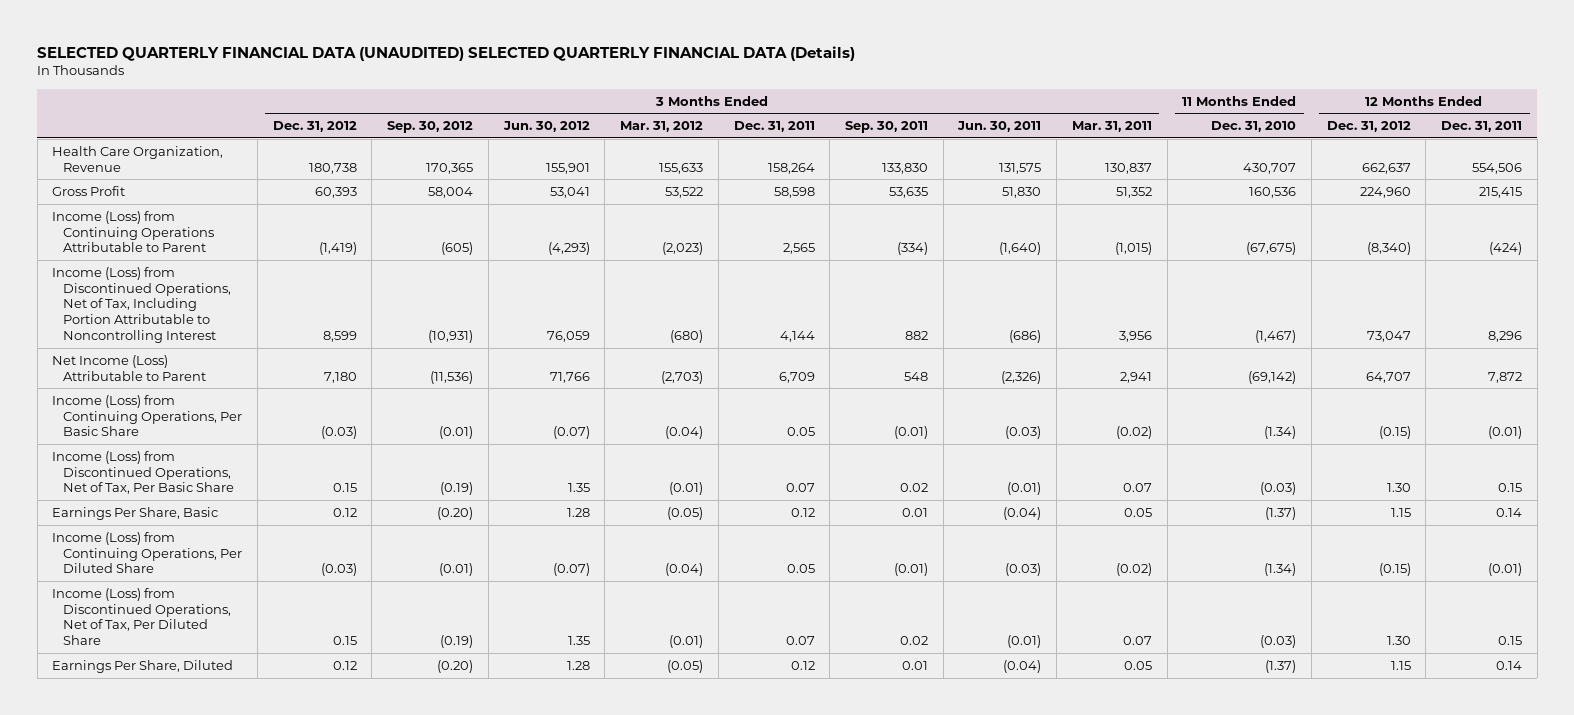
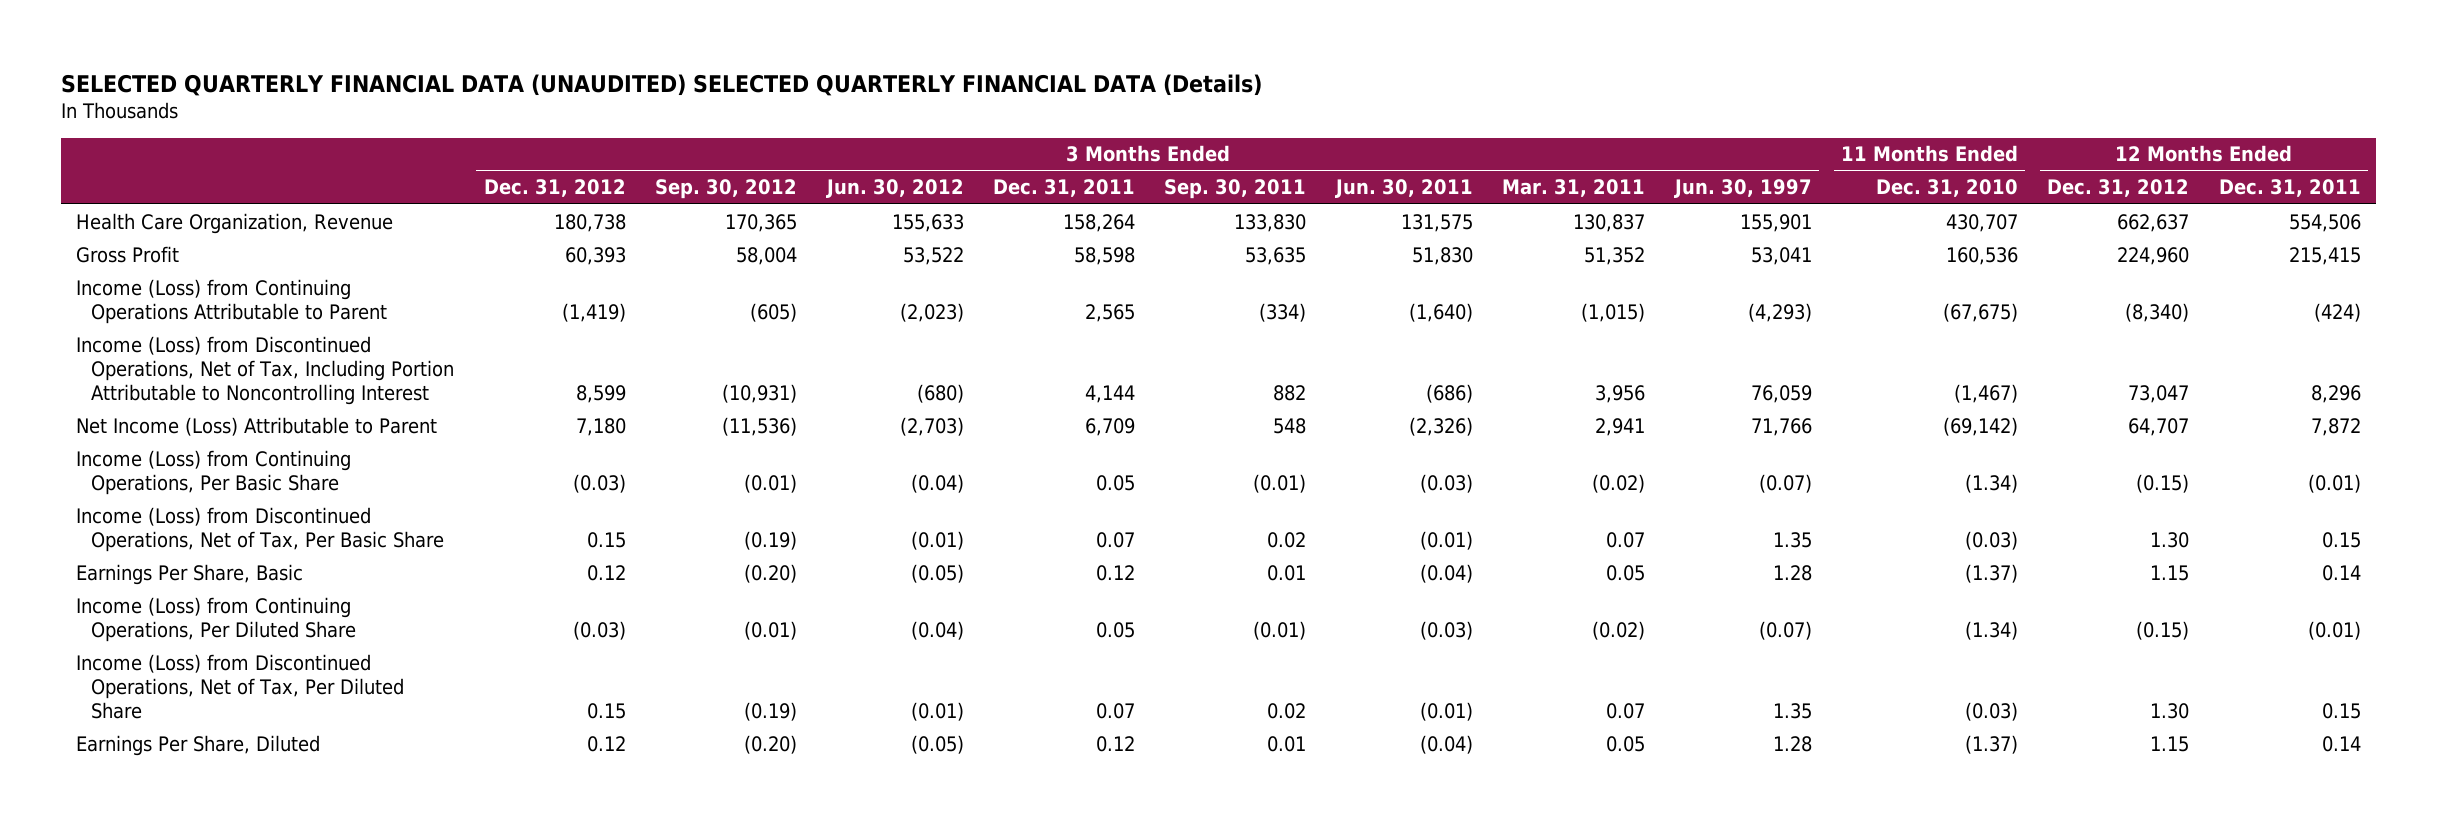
[620,121,704,133] Mar. 31, 2012 -> none
none -> [1673,179,1812,199] Jun. 30, 1997
[545,162,590,174] 155,901 -> [891,213,964,232] 155,633
[549,186,590,198] 53,041 -> [902,246,964,265] 53,522
[547,242,590,256] (4,293) -> [899,302,964,322] (2,023)
[546,330,590,342] 76,059 -> [916,383,964,403] (680)
[549,371,590,383] 71,766 -> [899,416,964,436] (2,703)
[552,426,590,440] (0.07) -> [910,473,964,493] (0.04)
[567,483,590,493] 1.35 -> [910,530,964,550] (0.01)
[566,507,590,517] 1.28 -> [910,563,964,583] (0.05)
[552,563,590,577] (0.07) -> [910,620,964,640] (0.04)
[567,636,590,646] 1.35 -> [910,701,964,721] (0.01)
[566,660,590,670] 1.28 -> [910,734,964,754] (0.05)

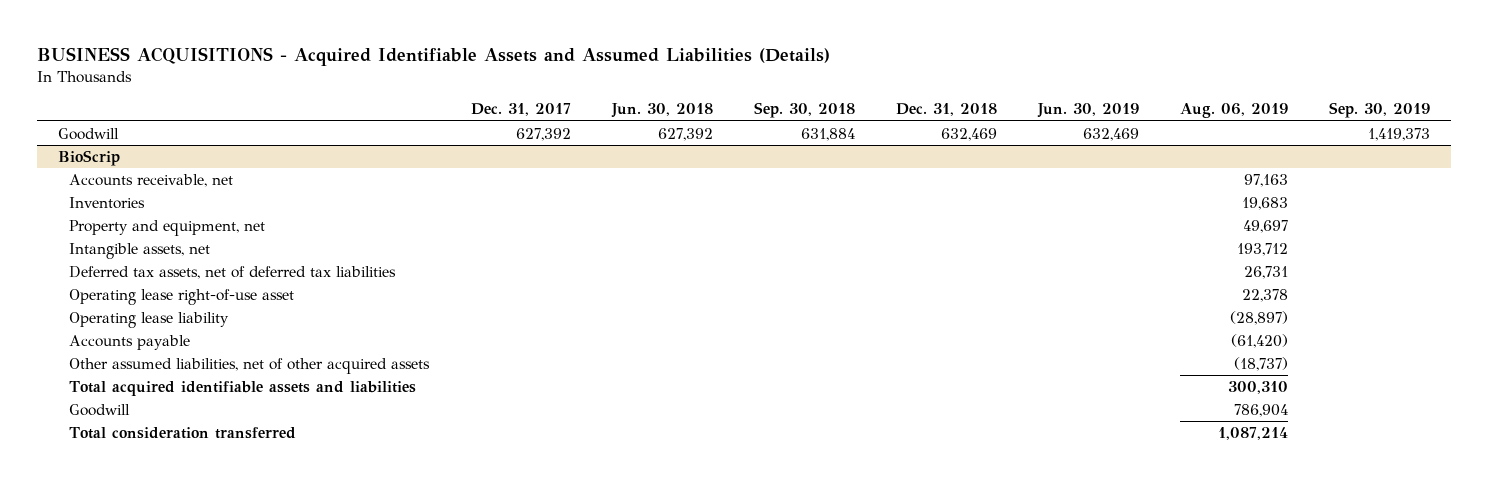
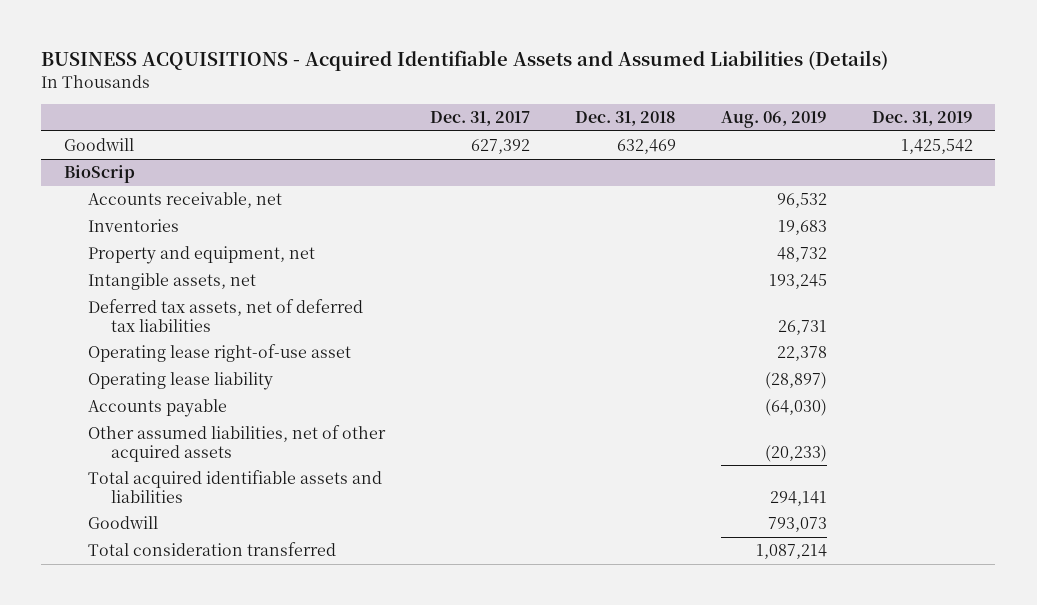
[610,103,713,119] Jun. 30, 2018 -> none
[753,102,855,119] Sep. 30, 2018 -> none
[1037,103,1140,119] Jun. 30, 2019 -> none
[1329,102,1431,119] Sep. 30, 2019 -> none
none -> [871,111,973,127] Dec. 31, 2019
[1244,173,1289,187] 97,163 -> [776,193,827,209] 96,532
[1243,219,1289,233] 49,697 -> [776,247,827,263] 48,732
[1237,242,1289,256] 193,712 -> [768,274,827,290] 193,245
[1231,333,1289,348] (61,420) -> [764,399,827,417] (64,030)
[1234,356,1289,371] (18,737) -> [764,444,827,462] (20,233)
[1228,380,1289,394] 300,310 -> [769,490,827,506] 294,141
[1234,403,1289,417] 786,904 -> [767,517,827,533] 793,073

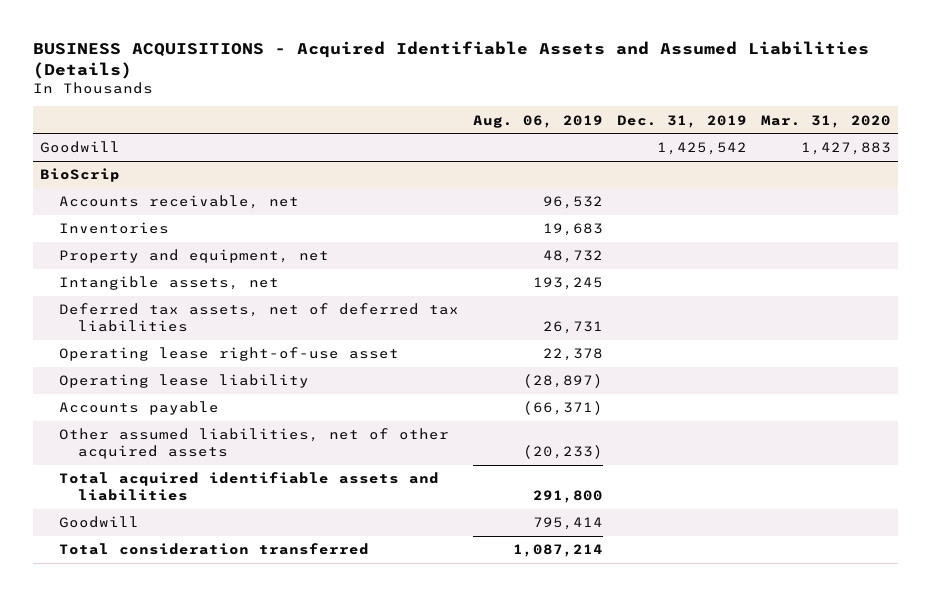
[429,111,530,127] Dec. 31, 2017 -> none
[574,111,676,127] Dec. 31, 2018 -> none
none -> [760,114,891,128] Mar. 31, 2020
[764,399,827,417] (64,030) -> [522,401,603,416] (66,371)
[769,490,827,506] 294,141 -> [532,490,603,504] 291,800
[767,517,827,533] 793,073 -> [532,517,603,531] 795,414

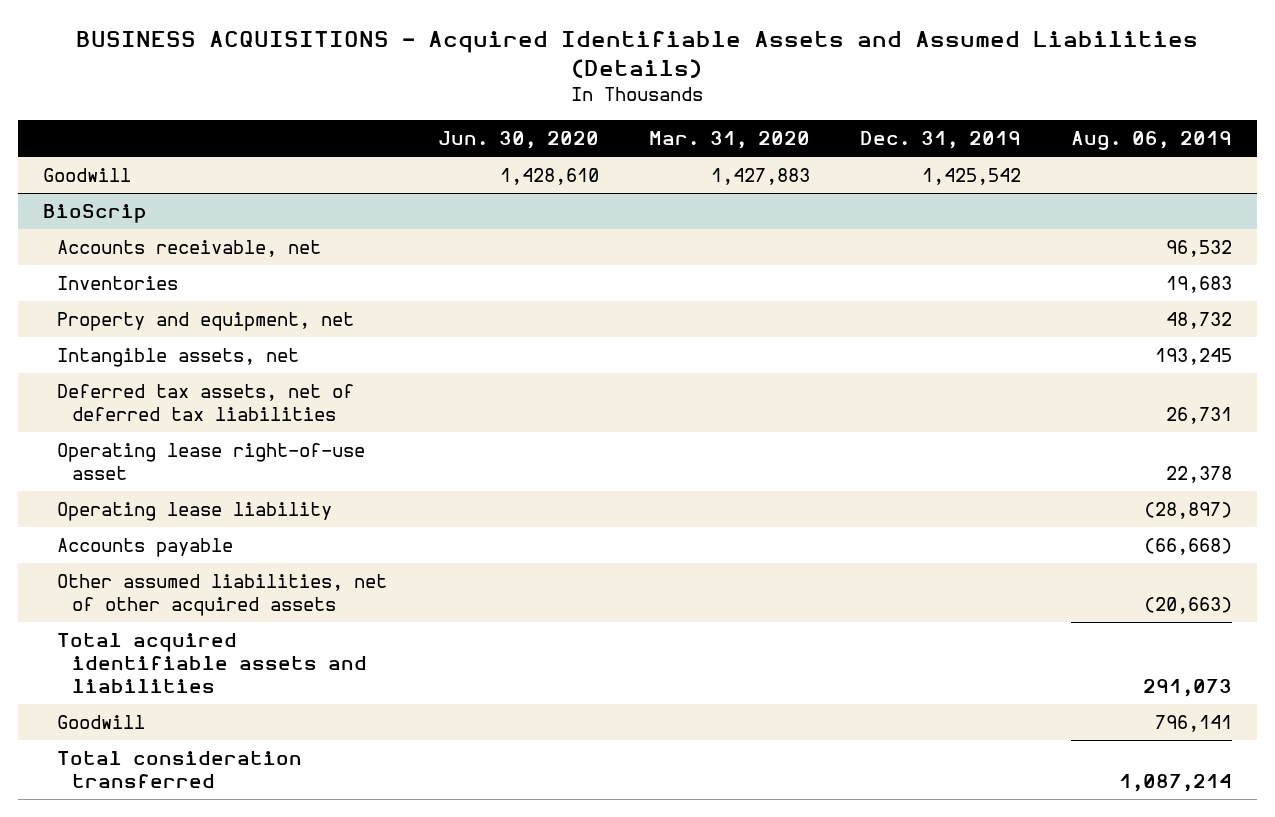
none -> [437,131,599,150] Jun. 30, 2020
[522,401,603,416] (66,371) -> [1144,538,1233,556] (66,668)
[522,445,603,460] (20,233) -> [1144,597,1233,615] (20,663)
[532,490,603,504] 291,800 -> [1143,679,1233,698] 291,073
[532,517,603,531] 795,414 -> [1155,715,1233,733] 796,141

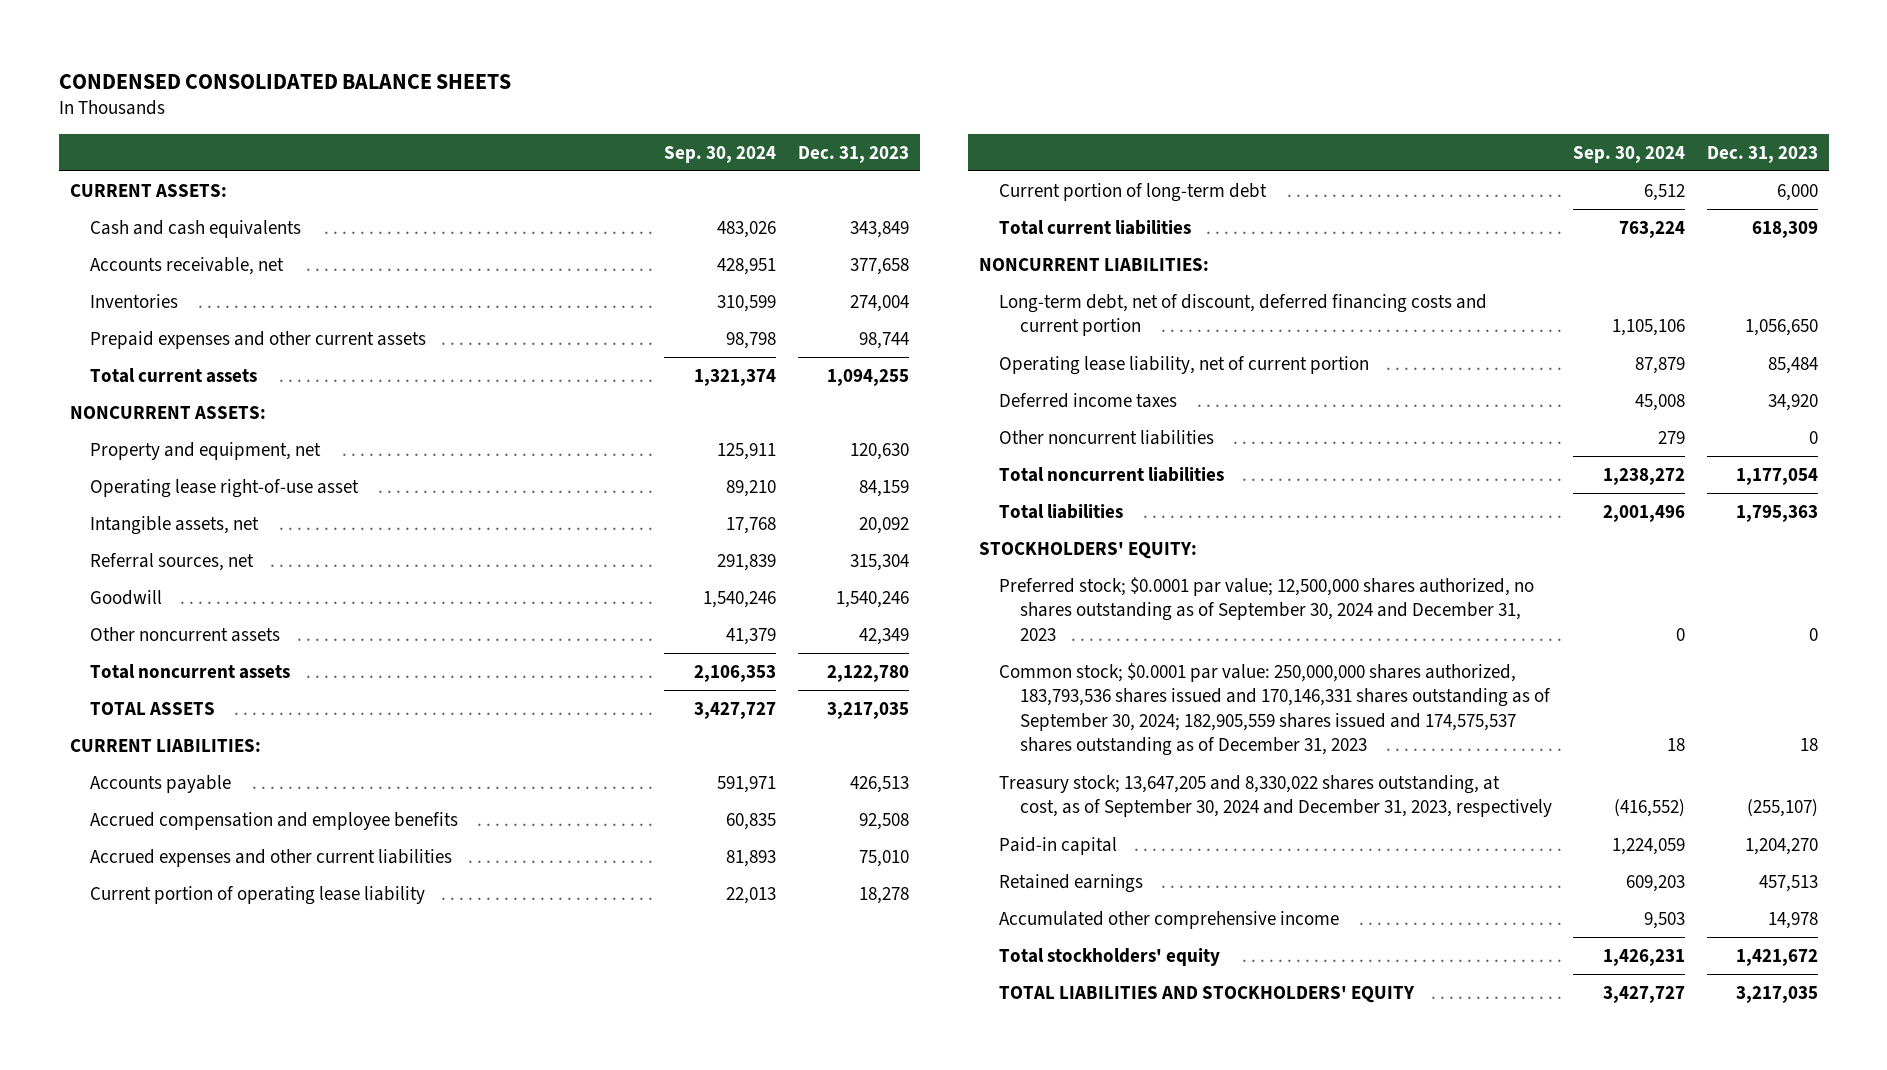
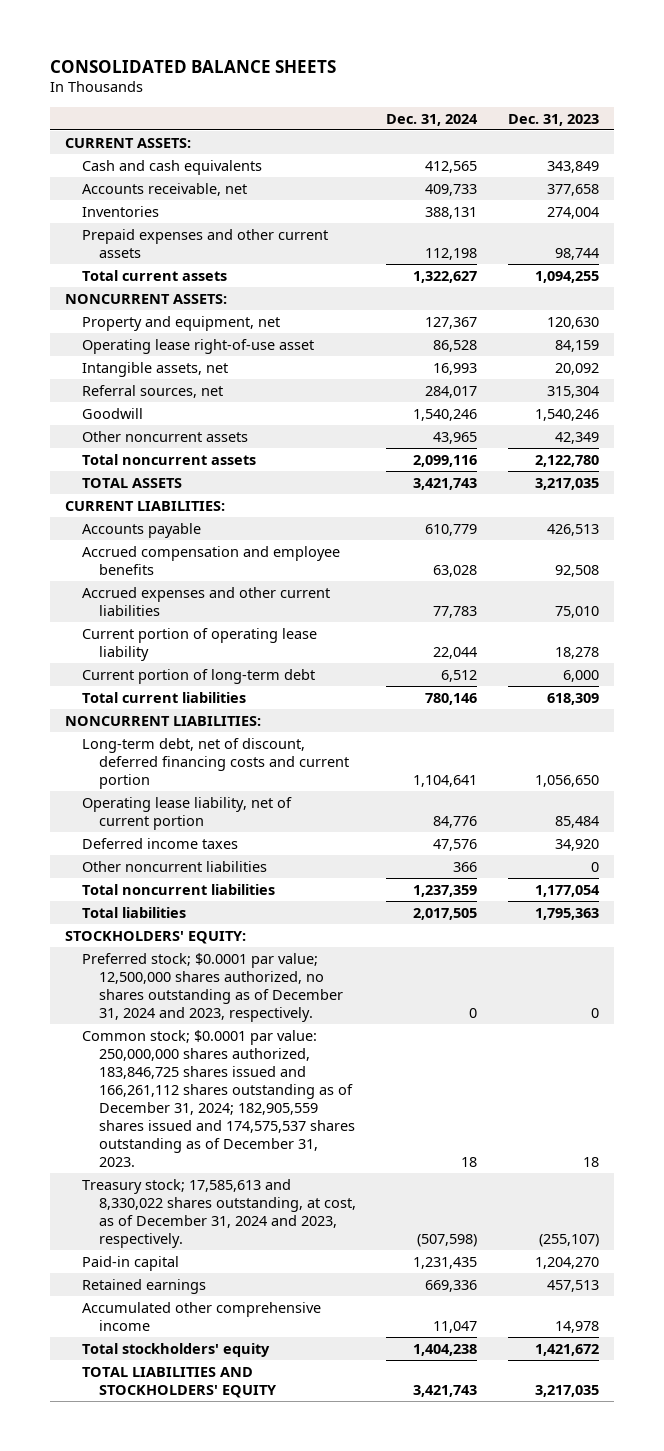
[58,73,511,89] CONDENSED CONSOLIDATED BALANCE SHEETS -> [50,59,337,73] CONSOLIDATED BALANCE SHEETS
[664,145,777,163] Sep. 30, 2024 -> none
none -> [386,113,479,126] Dec. 31, 2024
[999,576,1535,641] Preferred stock; $0.0001 par value; 12,500,000 shares authorized, no shares outstanding as of September 30, 2024 and December 31, 2023 -> [82,952,343,1022] Preferred stock; $0.0001 par value; 12,500,000 shares authorized, no shares outstanding as of December 31, 2024 and 2023, respectively.
[999,662,1551,757] Common stock; $0.0001 par value: 250,000,000 shares authorized, 183,793,536 shares issued and 170,146,331 shares outstanding as of September 30, 2024; 182,905,559 shares issued and 174,575,537 shares outstanding as of December 31, 2023 -> [82,1029,355,1167] Common stock; $0.0001 par value: 250,000,000 shares authorized, 183,846,725 shares issued and 166,261,112 shares outstanding as of December 31, 2024; 182,905,559 shares issued and 174,575,537 shares outstanding as of December 31, 2023.
[999,774,1552,818] Treasury stock; 13,647,205 and 8,330,022 shares outstanding, at cost, as of September 30, 2024 and December 31, 2023, respectively -> [82,1178,356,1248] Treasury stock; 17,585,613 and 8,330,022 shares outstanding, at cost, as of December 31, 2024 and 2023, respectively.

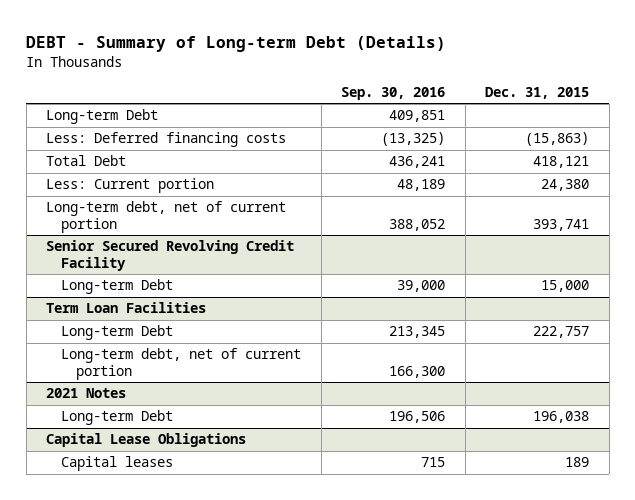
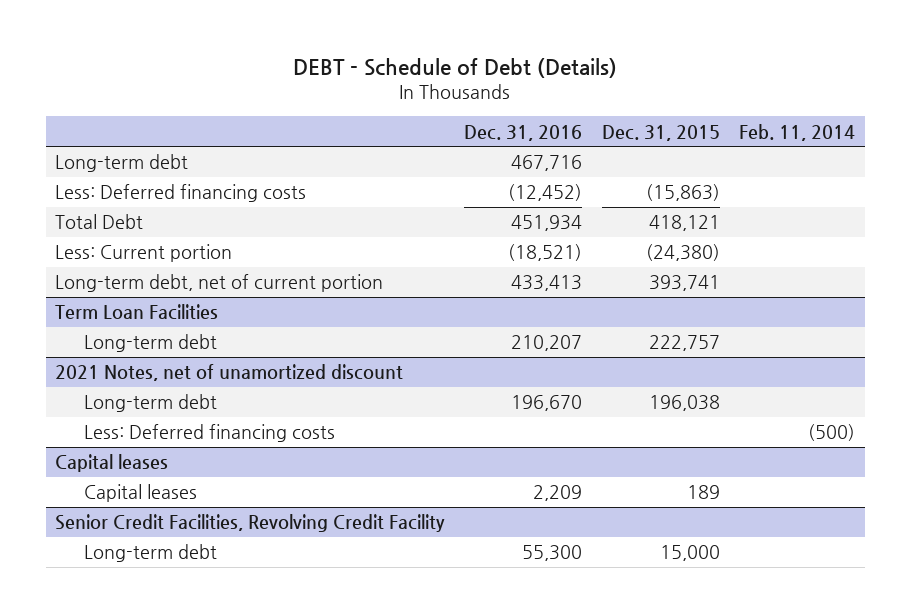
[26,35,447,52] DEBT - Summary of Long-term Debt (Details) -> [293,57,618,78] DEBT - Schedule of Debt (Details)
[341,86,446,100] Sep. 30, 2016 -> none
none -> [463,124,582,141] Dec. 31, 2016
none -> [739,123,856,141] Feb. 11, 2014
[46,109,159,125] Long-term Debt -> [55,154,189,173] Long-term debt
[541,179,590,192] 24,380 -> [645,244,720,262] (24,380)
[46,240,295,271] Senior Secured Revolving Credit Facility -> none
[60,279,173,295] Long-term Debt -> none
[60,348,301,380] Long-term debt, net of current portion -> none
[60,325,173,341] Long-term Debt -> [84,334,218,353] Long-term debt
[46,388,127,399] 2021 Notes -> [55,364,404,382] 2021 Notes, net of unamortized discount
[60,410,173,426] Long-term Debt -> [84,394,218,413] Long-term debt
none -> [84,424,336,443] Less: Deferred financing costs
[46,433,247,448] Capital Lease Obligations -> [55,454,169,473] Capital leases
none -> [55,514,446,533] Senior Credit Facilities, Revolving Credit Facility
none -> [84,544,218,563] Long-term debt

